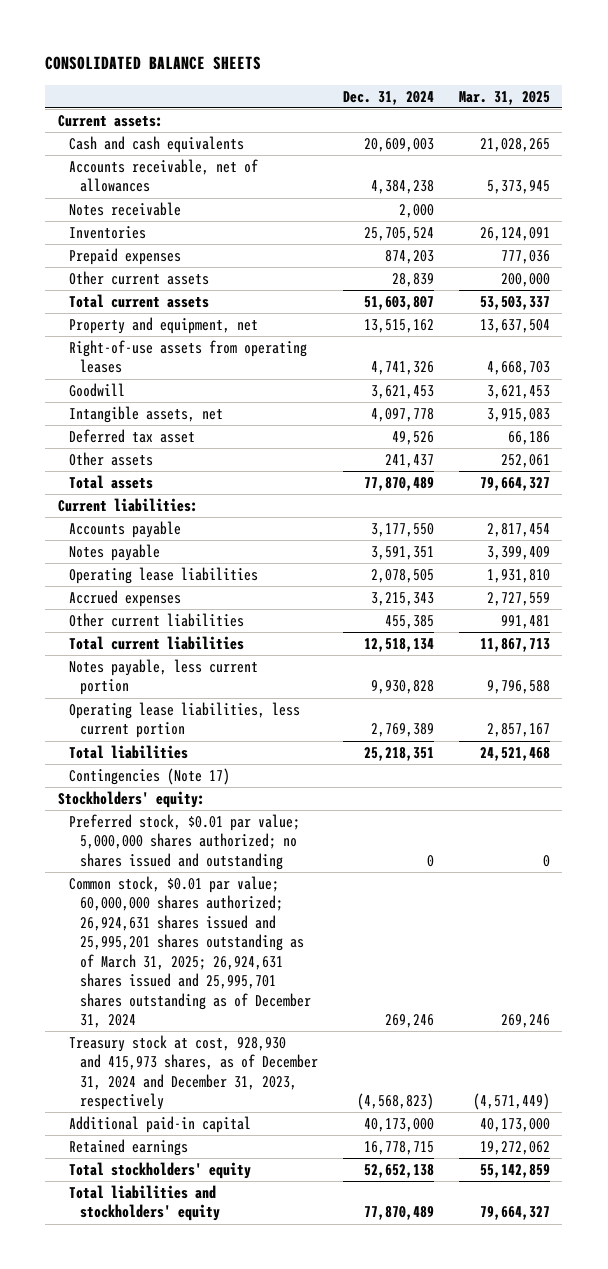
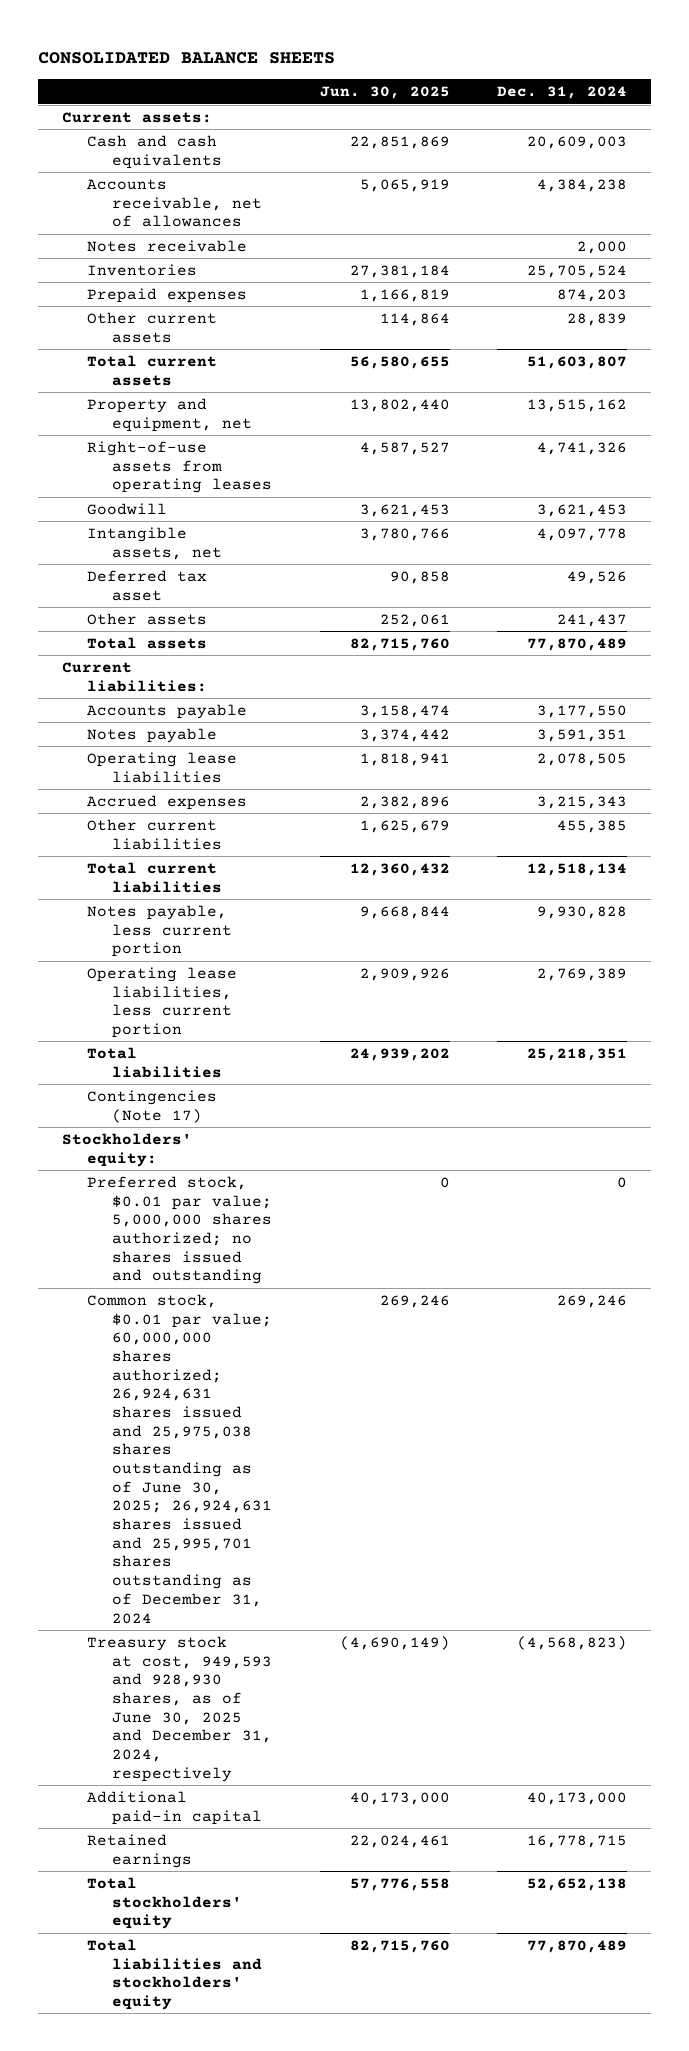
[458,90,550,105] Mar. 31, 2025 -> none
none -> [319,86,450,100] Jun. 30, 2025
[69,875,312,1028] Common stock, $0.01 par value; 60,000,000 shares authorized; 26,924,631 shares issued and 25,995,201 shares outstanding as of March 31, 2025; 26,924,631 shares issued and 25,995,701 shares outstanding as of December 31, 2024 -> [86,1293,273,1624] Common stock, $0.01 par value; 60,000,000 shares authorized; 26,924,631 shares issued and 25,975,038 shares outstanding as of June 30, 2025; 26,924,631 shares issued and 25,995,701 shares outstanding as of December 31, 2024
[69,1034,319,1111] Treasury stock at cost, 928,930 and 415,973 shares, as of December 31, 2024 and December 31, 2023, respectively -> [86,1635,273,1782] Treasury stock at cost, 949,593 and 928,930 shares, as of June 30, 2025 and December 31, 2024, respectively

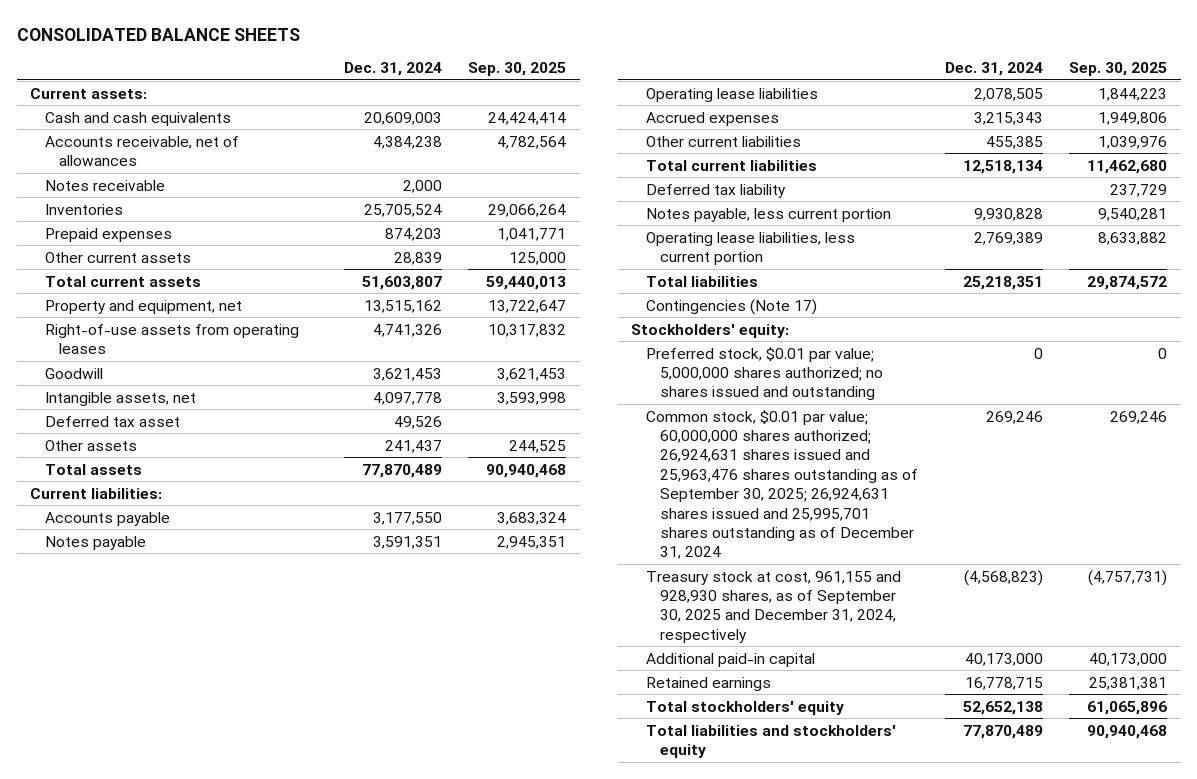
[319,86,450,100] Jun. 30, 2025 -> none
none -> [468,62,567,77] Sep. 30, 2025
none -> [645,183,786,198] Deferred tax liability
[86,1293,273,1624] Common stock, $0.01 par value; 60,000,000 shares authorized; 26,924,631 shares issued and 25,975,038 shares outstanding as of June 30, 2025; 26,924,631 shares issued and 25,995,701 shares outstanding as of December 31, 2024 -> [645,409,919,560] Common stock, $0.01 par value; 60,000,000 shares authorized; 26,924,631 shares issued and 25,963,476 shares outstanding as of September 30, 2025; 26,924,631 shares issued and 25,995,701 shares outstanding as of December 31, 2024
[86,1635,273,1782] Treasury stock at cost, 949,593 and 928,930 shares, as of June 30, 2025 and December 31, 2024, respectively -> [645,570,901,643] Treasury stock at cost, 961,155 and 928,930 shares, as of September 30, 2025 and December 31, 2024, respectively

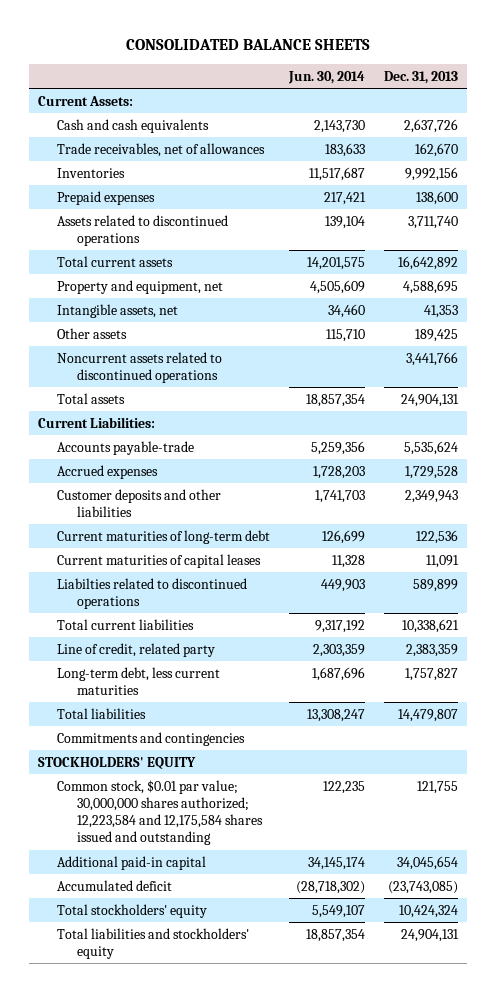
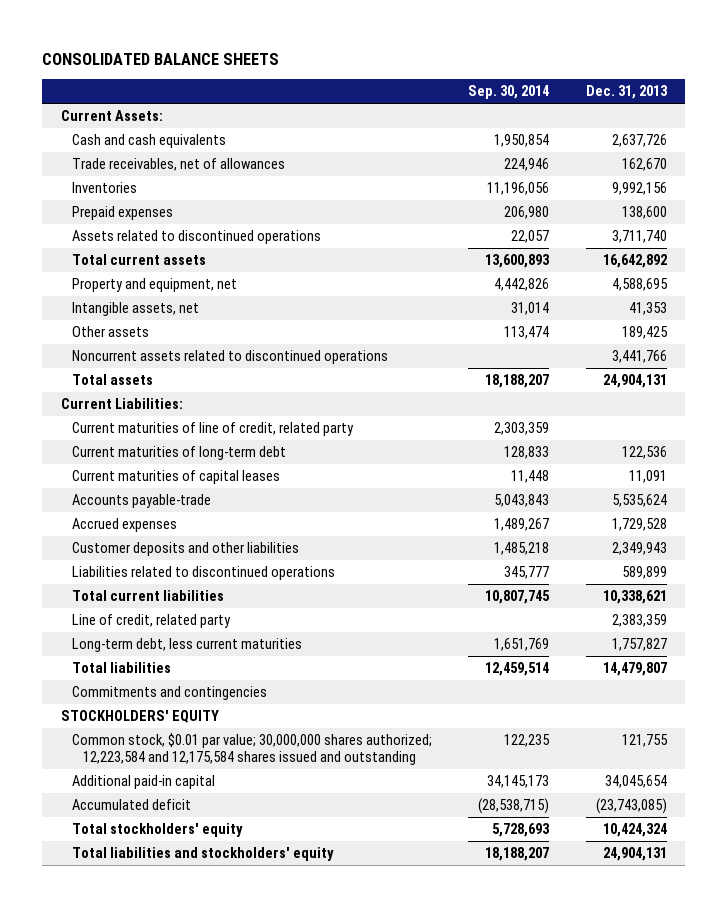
[288,70,366,84] Jun. 30, 2014 -> none
none -> [468,85,550,100] Sep. 30, 2014
none -> [71,422,354,437] Current maturities of line of credit, related party
[57,529,271,544] Current maturities of long-term debt -> [71,446,286,461] Current maturities of long-term debt
[57,553,262,568] Current maturities of capital leases -> [71,470,280,485] Current maturities of capital leases
[57,577,248,609] Liabilties related to discontinued operations -> [71,566,335,581] Liabilities related to discontinued operations

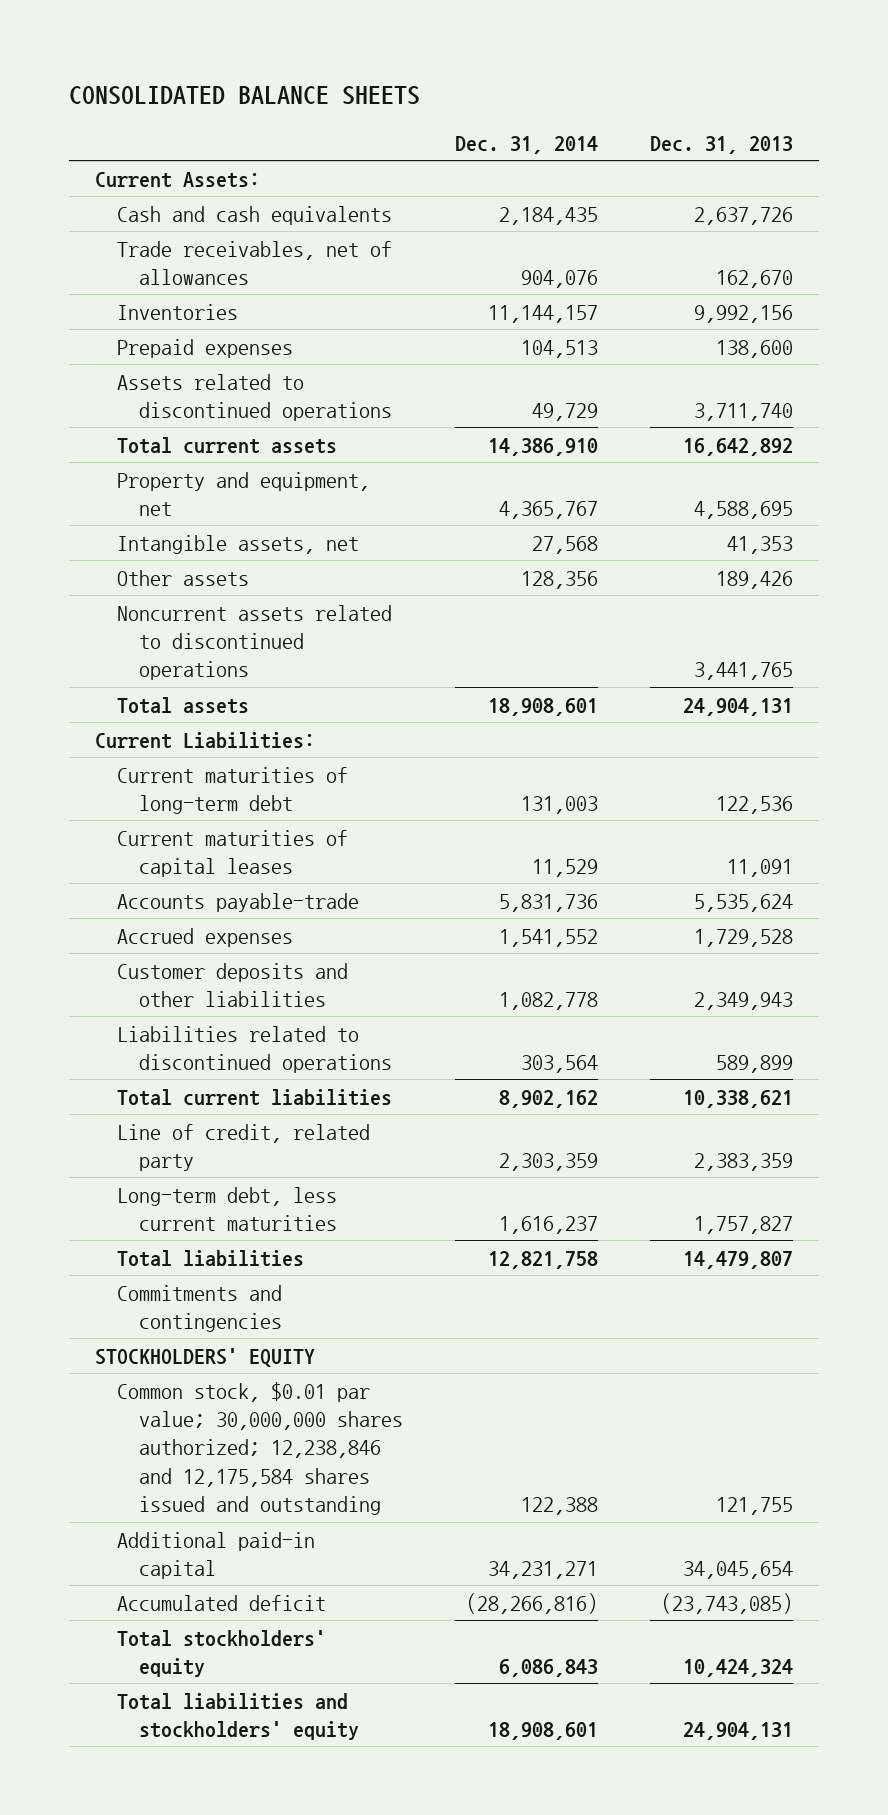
[468,85,550,100] Sep. 30, 2014 -> none
none -> [455,135,599,154] Dec. 31, 2014
[621,326,668,340] 189,425 -> [716,570,794,589] 189,426
[611,350,667,364] 3,441,766 -> [694,662,794,681] 3,441,765
[71,422,354,437] Current maturities of line of credit, related party -> none
[71,733,432,766] Common stock, $0.01 par value; 30,000,000 shares authorized; 12,223,584 and 12,175,584 shares issued and outstanding -> [117,1381,404,1516] Common stock, $0.01 par value; 30,000,000 shares authorized; 12,238,846 and 12,175,584 shares issued and outstanding

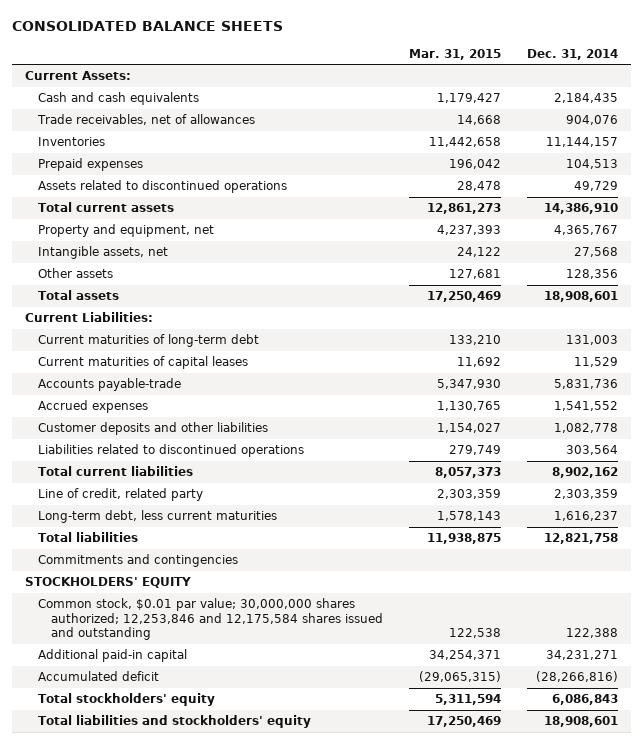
[650,135,794,154] Dec. 31, 2013 -> none
none -> [409,48,502,60] Mar. 31, 2015
[117,604,393,681] Noncurrent assets related to discontinued operations -> none
[117,1381,404,1516] Common stock, $0.01 par value; 30,000,000 shares authorized; 12,238,846 and 12,175,584 shares issued and outstanding -> [38,598,384,641] Common stock, $0.01 par value; 30,000,000 shares authorized; 12,253,846 and 12,175,584 shares issued and outstanding

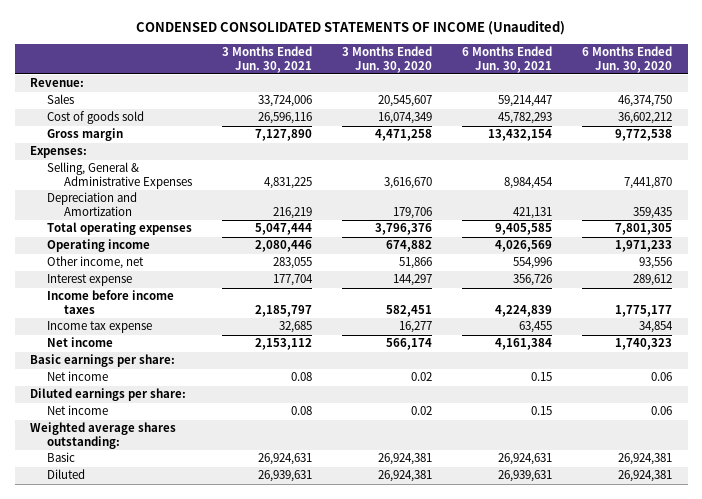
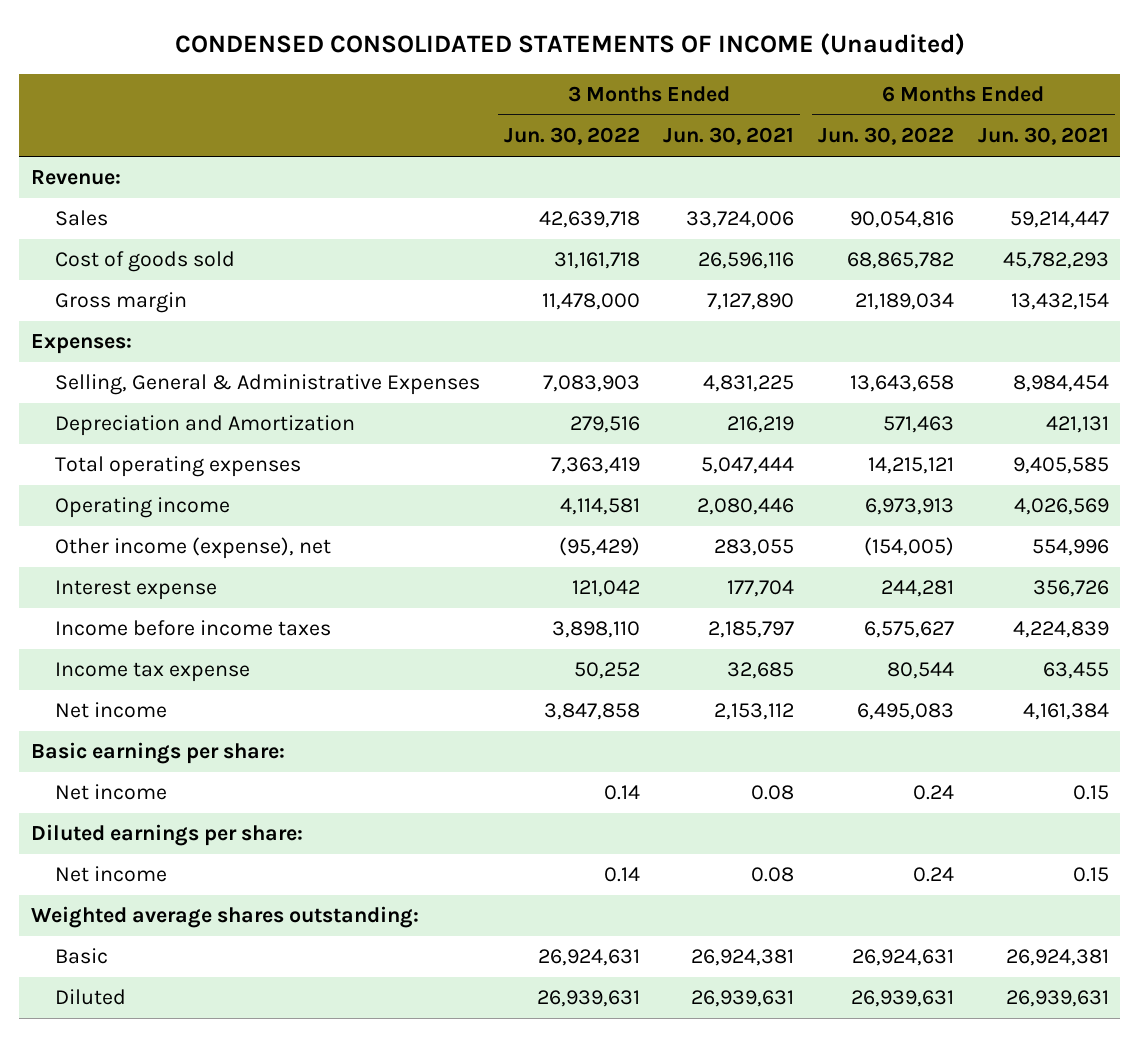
[342,46,433,73] 3 Months Ended Jun. 30, 2020 -> none
[582,46,673,73] 6 Months Ended Jun. 30, 2020 -> none
none -> [503,127,640,146] Jun. 30, 2022
none -> [817,127,954,146] Jun. 30, 2022
[46,256,144,270] Other income, net -> [54,537,331,560] Other income (expense), net
[258,453,313,466] 26,924,631 -> [691,949,795,967] 26,924,381
[498,453,553,466] 26,924,631 -> [1005,949,1109,967] 26,924,381

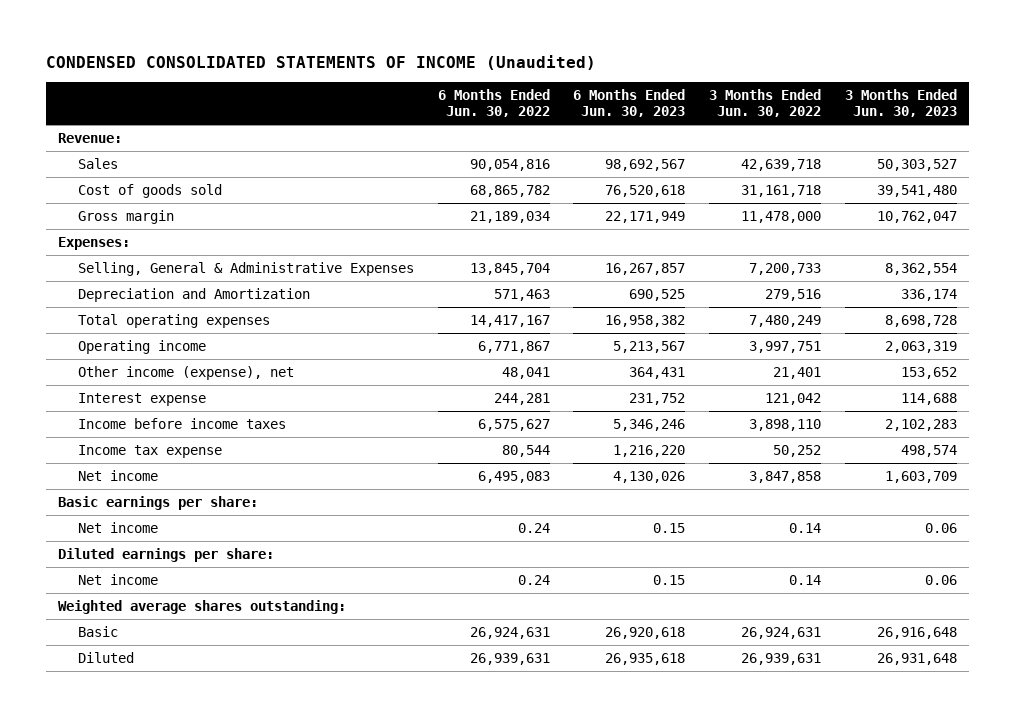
[663,127,795,146] Jun. 30, 2021 -> none
[977,127,1109,146] Jun. 30, 2021 -> none
none -> [573,88,686,118] 6 Months Ended Jun. 30, 2023
none -> [844,88,957,118] 3 Months Ended Jun. 30, 2023
[542,375,640,393] 7,083,903 -> [749,262,822,275] 7,200,733
[849,375,954,393] 13,643,658 -> [469,262,550,275] 13,845,704
[550,457,640,475] 7,363,419 -> [749,314,822,327] 7,480,249
[867,457,954,475] 14,215,121 -> [469,314,550,327] 14,417,167
[559,498,640,516] 4,114,581 -> [749,340,822,353] 3,997,751
[864,498,954,516] 6,973,913 -> [477,340,550,353] 6,771,867
[558,537,640,557] (95,429) -> [773,366,822,379] 21,401
[863,537,954,557] (154,005) -> [501,366,550,379] 48,041

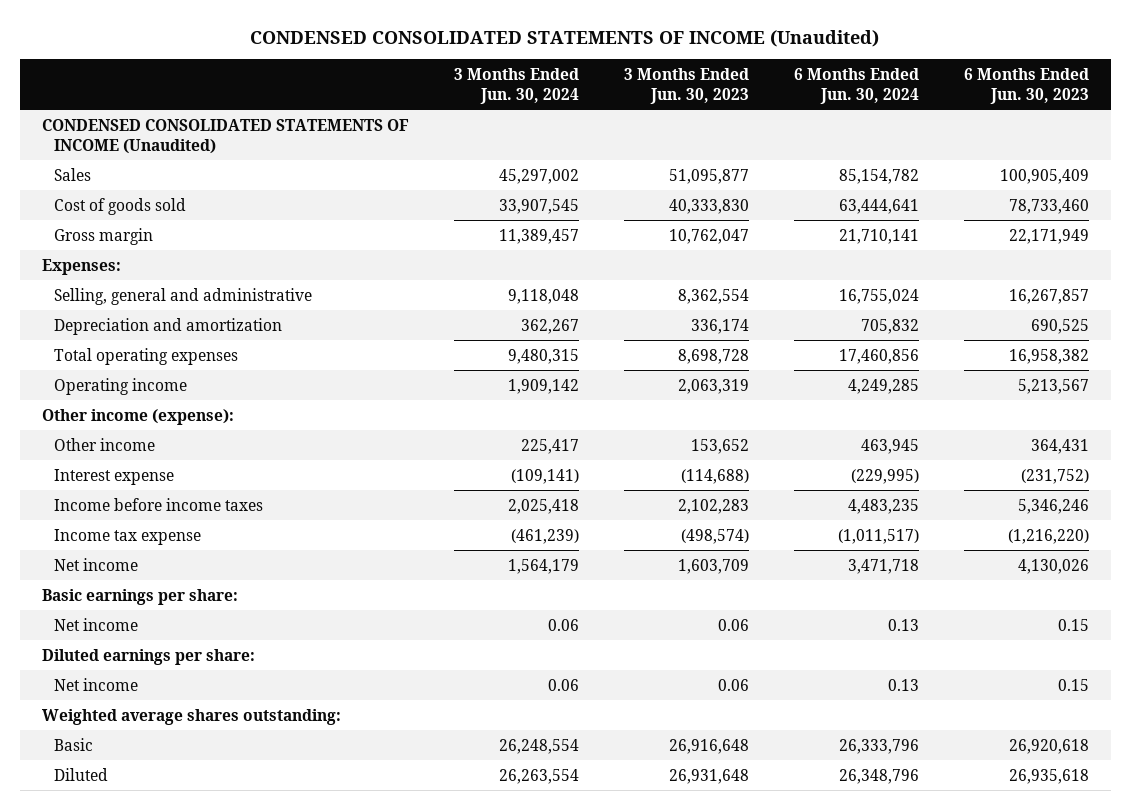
[437,88,550,118] 6 Months Ended Jun. 30, 2022 -> none
[709,88,822,118] 3 Months Ended Jun. 30, 2022 -> none
none -> [454,67,580,104] 3 Months Ended Jun. 30, 2024
none -> [793,67,919,104] 6 Months Ended Jun. 30, 2024
[58,132,123,143] Revenue: -> none
none -> [42,118,410,154] CONDENSED CONSOLIDATED STATEMENTS OF INCOME (Unaudited)
[605,158,686,171] 98,692,567 -> [999,168,1089,184] 100,905,409
[876,158,957,171] 50,303,527 -> [668,168,749,184] 51,095,877
[605,184,686,197] 76,520,618 -> [1008,198,1089,214] 78,733,460
[876,184,957,197] 39,541,480 -> [668,198,749,214] 40,333,830
[77,261,414,276] Selling, General & Administrative Expenses -> [54,287,313,305] Selling, general and administrative
[77,287,310,302] Depreciation and Amortization -> [54,317,283,335] Depreciation and amortization
none -> [42,408,235,425] Other income (expense):
[77,365,294,380] Other income (expense), net -> [54,437,156,451] Other income
[629,392,686,405] 231,752 -> [1020,468,1089,484] (231,752)
[900,392,957,405] 114,688 -> [680,468,749,484] (114,688)
[613,444,686,457] 1,216,220 -> [1007,528,1089,544] (1,216,220)
[900,444,957,457] 498,574 -> [680,528,749,544] (498,574)

